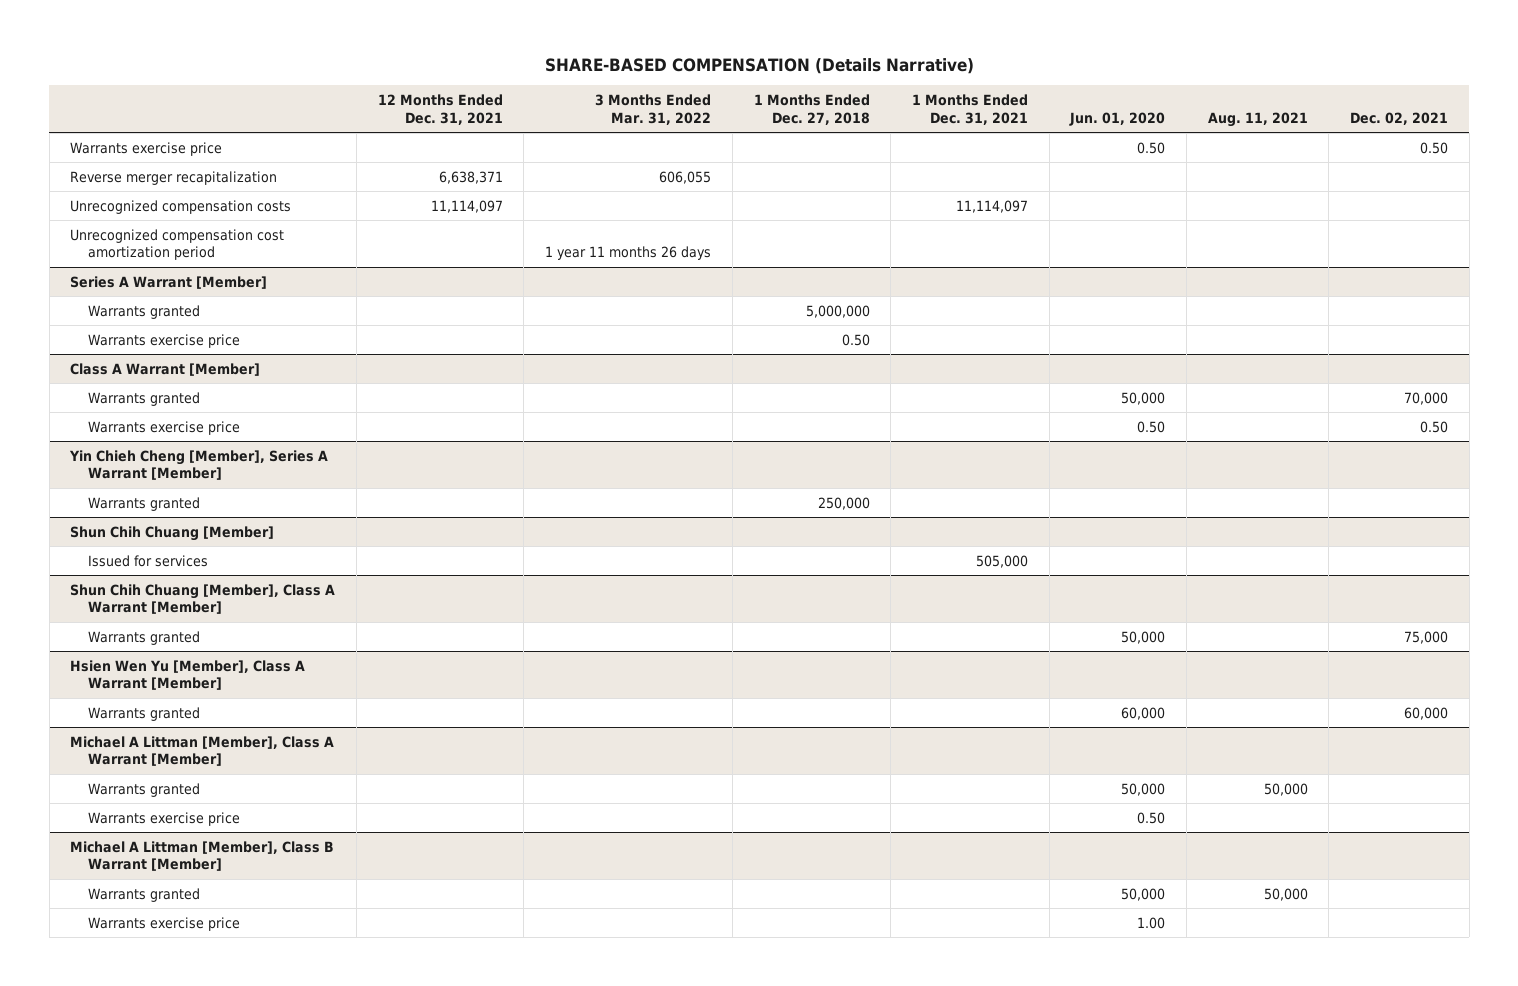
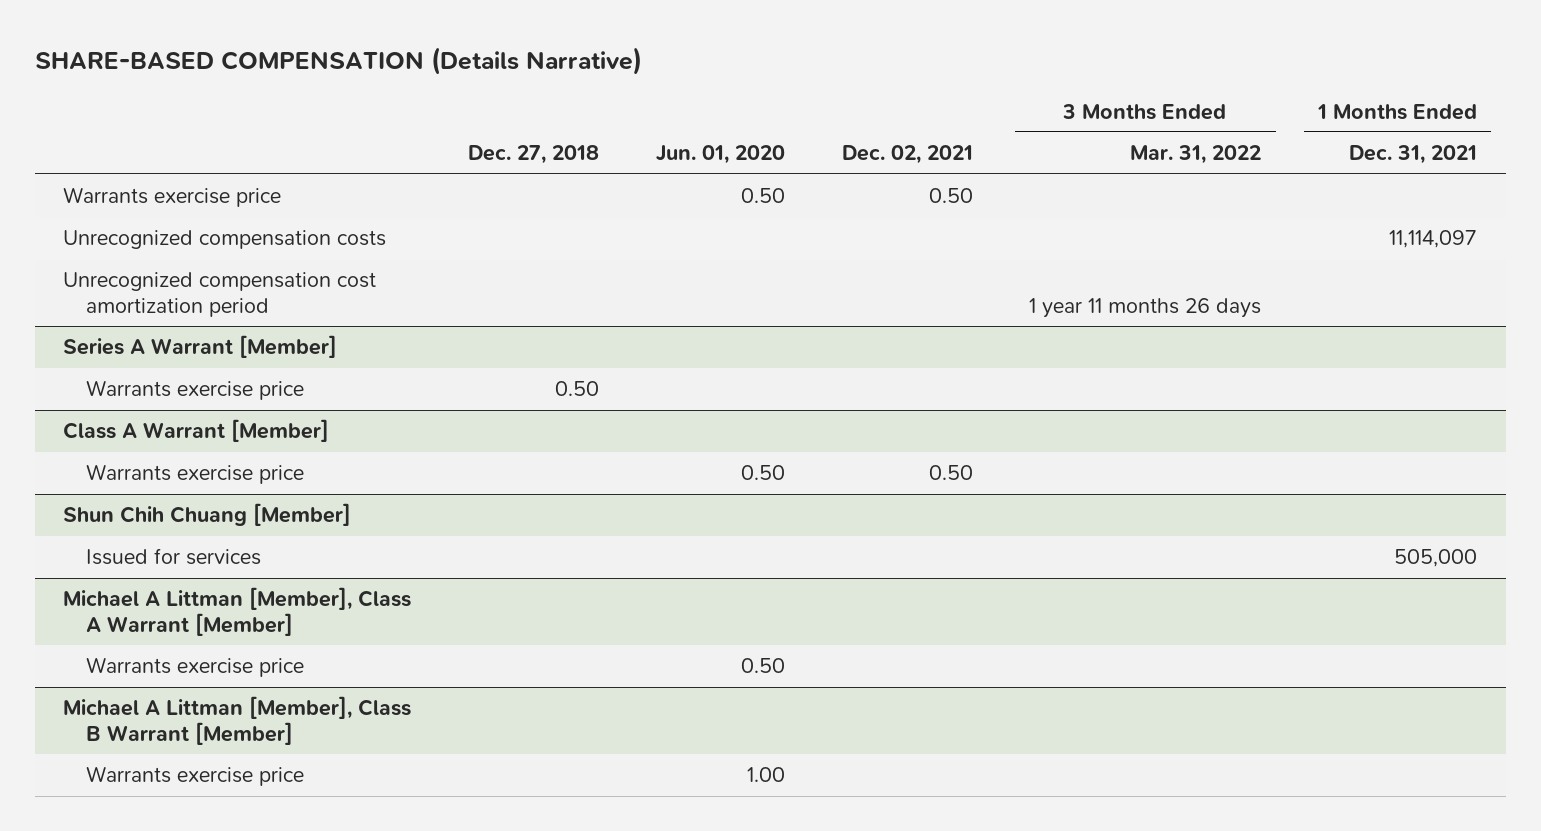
[377,93,503,125] 12 Months Ended Dec. 31, 2021 -> none
[753,93,870,125] 1 Months Ended Dec. 27, 2018 -> none
[1207,111,1308,127] Aug. 11, 2021 -> none
none -> [468,145,600,165] Dec. 27, 2018
[70,170,278,185] Reverse merger recapitalization -> none
[88,304,201,319] Warrants granted -> none
[88,391,201,406] Warrants granted -> none
[69,449,329,481] Yin Chieh Cheng [Member], Series A Warrant [Member] -> none
[88,496,201,511] Warrants granted -> none
[70,583,336,615] Shun Chih Chuang [Member], Class A Warrant [Member] -> none
[88,630,201,645] Warrants granted -> none
[70,659,306,691] Hsien Wen Yu [Member], Class A Warrant [Member] -> none
[88,706,201,721] Warrants granted -> none
[88,782,201,797] Warrants granted -> none
[88,887,201,902] Warrants granted -> none

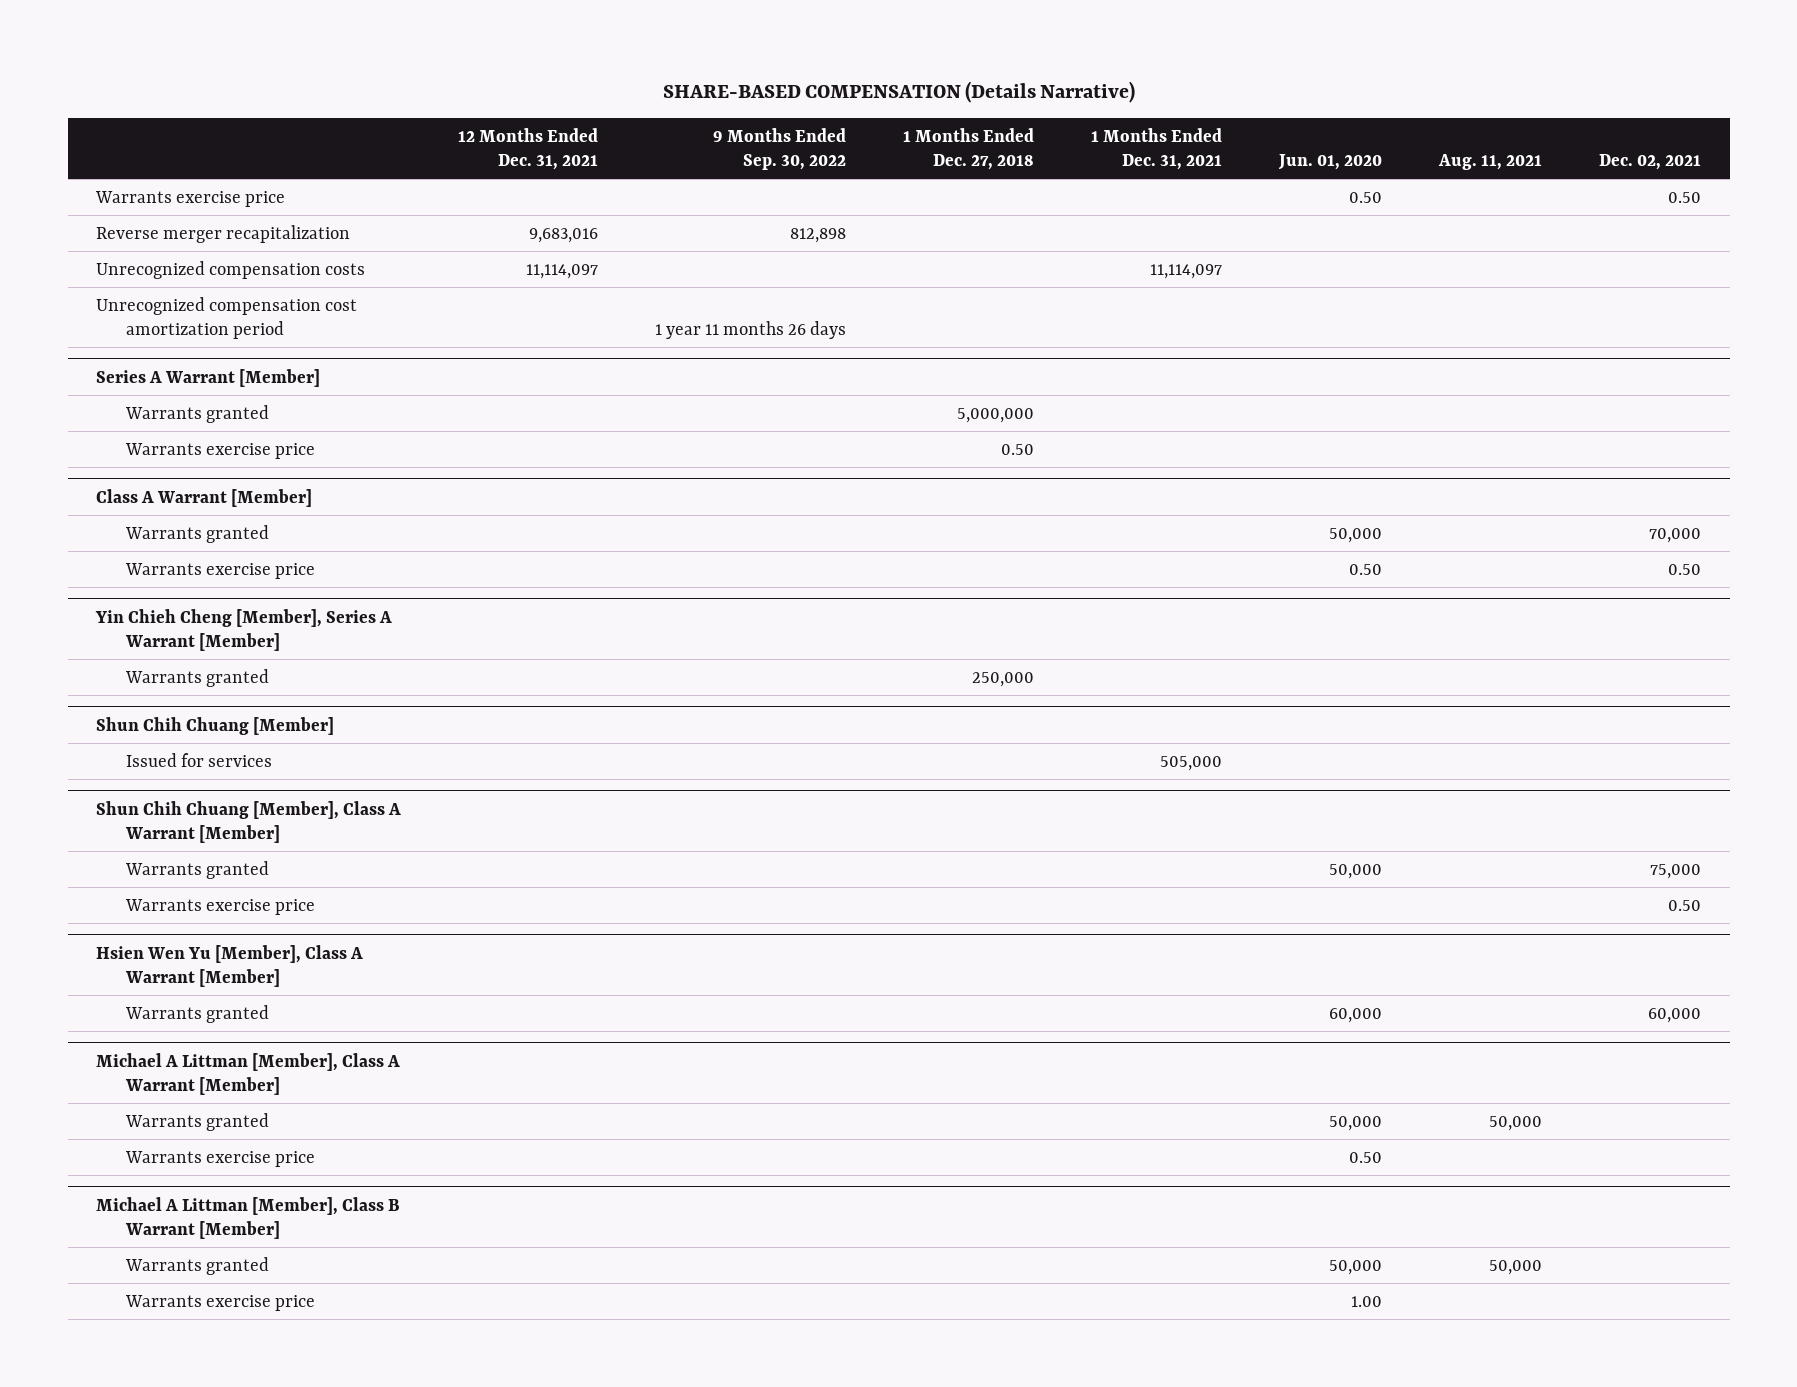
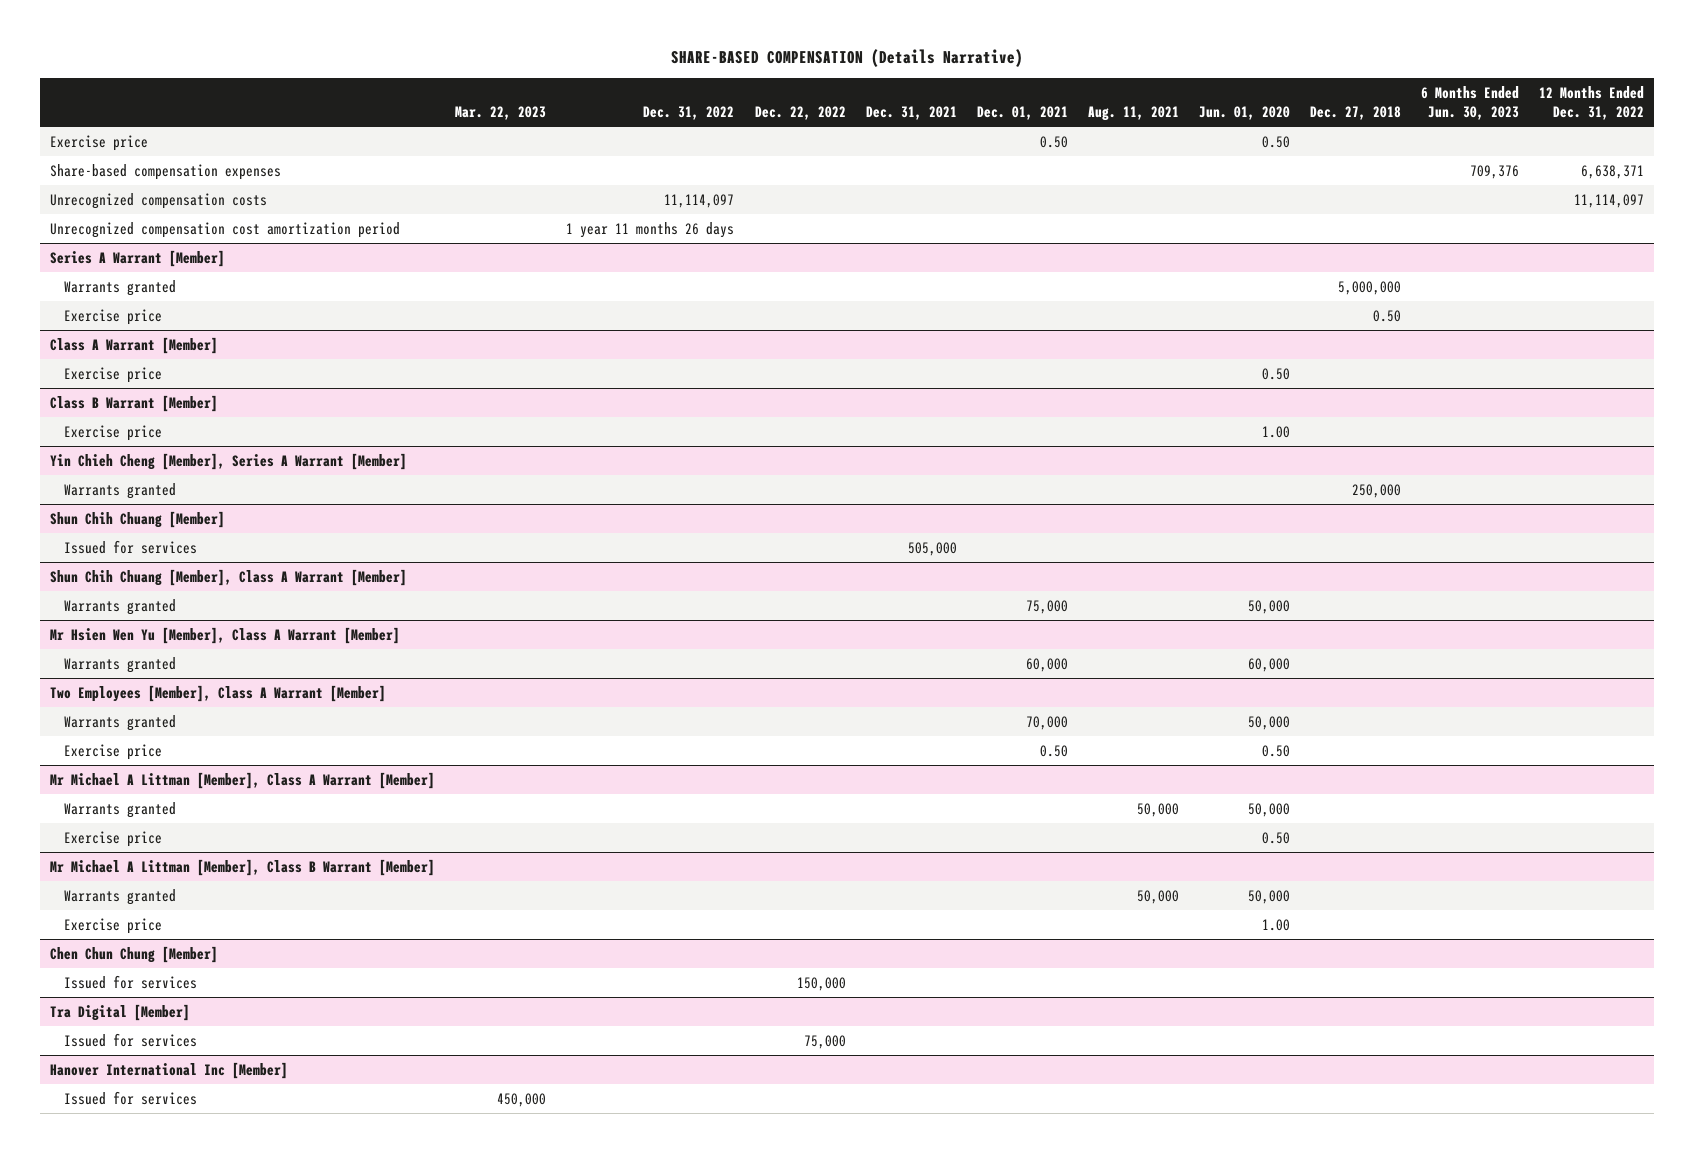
[458,127,599,170] 12 Months Ended Dec. 31, 2021 -> none
[713,127,847,170] 9 Months Ended Sep. 30, 2022 -> none
[903,127,1035,170] 1 Months Ended Dec. 27, 2018 -> none
[1091,127,1223,170] 1 Months Ended Dec. 31, 2021 -> none
[1599,153,1702,170] Dec. 02, 2021 -> none
none -> [455,106,547,121] Mar. 22, 2023
none -> [643,106,735,121] Dec. 31, 2022
none -> [754,106,846,121] Dec. 22, 2022
none -> [865,106,957,121] Dec. 31, 2021
none -> [976,106,1068,121] Dec. 01, 2021
none -> [1310,106,1402,121] Dec. 27, 2018
none -> [1421,86,1520,121] 6 Months Ended Jun. 30, 2023
none -> [1539,86,1645,121] 12 Months Ended Dec. 31, 2022
[96,224,351,243] Reverse merger recapitalization -> none
[95,190,286,207] Warrants exercise price -> [50,134,149,151] Exercise price
none -> [50,163,282,180] Share-based compensation expenses
[124,442,315,459] Warrants exercise price -> [63,308,162,325] Exercise price
[124,524,269,543] Warrants granted -> none
[124,562,315,579] Warrants exercise price -> [63,366,162,383] Exercise price
none -> [50,394,219,412] Class B Warrant [Member]
none -> [63,424,162,441] Exercise price
[124,898,315,915] Warrants exercise price -> none
[96,944,364,987] Hsien Wen Yu [Member], Class A Warrant [Member] -> [50,626,401,644] Mr Hsien Wen Yu [Member], Class A Warrant [Member]
none -> [50,684,387,702] Two Employees [Member], Class A Warrant [Member]
none -> [63,714,176,731] Warrants granted
none -> [63,743,162,760] Exercise price
[96,1052,401,1095] Michael A Littman [Member], Class A Warrant [Member] -> [50,771,436,789] Mr Michael A Littman [Member], Class A Warrant [Member]
[124,1150,315,1167] Warrants exercise price -> [63,830,162,847] Exercise price
[96,1196,401,1239] Michael A Littman [Member], Class B Warrant [Member] -> [50,858,436,876] Mr Michael A Littman [Member], Class B Warrant [Member]
[124,1294,315,1311] Warrants exercise price -> [63,917,162,934] Exercise price
none -> [50,945,219,963] Chen Chun Chung [Member]
none -> [63,974,197,989] Issued for services
none -> [50,1003,191,1021] Tra Digital [Member]
none -> [63,1032,197,1047] Issued for services
none -> [50,1061,289,1079] Hanover International Inc [Member]
none -> [63,1090,197,1105] Issued for services

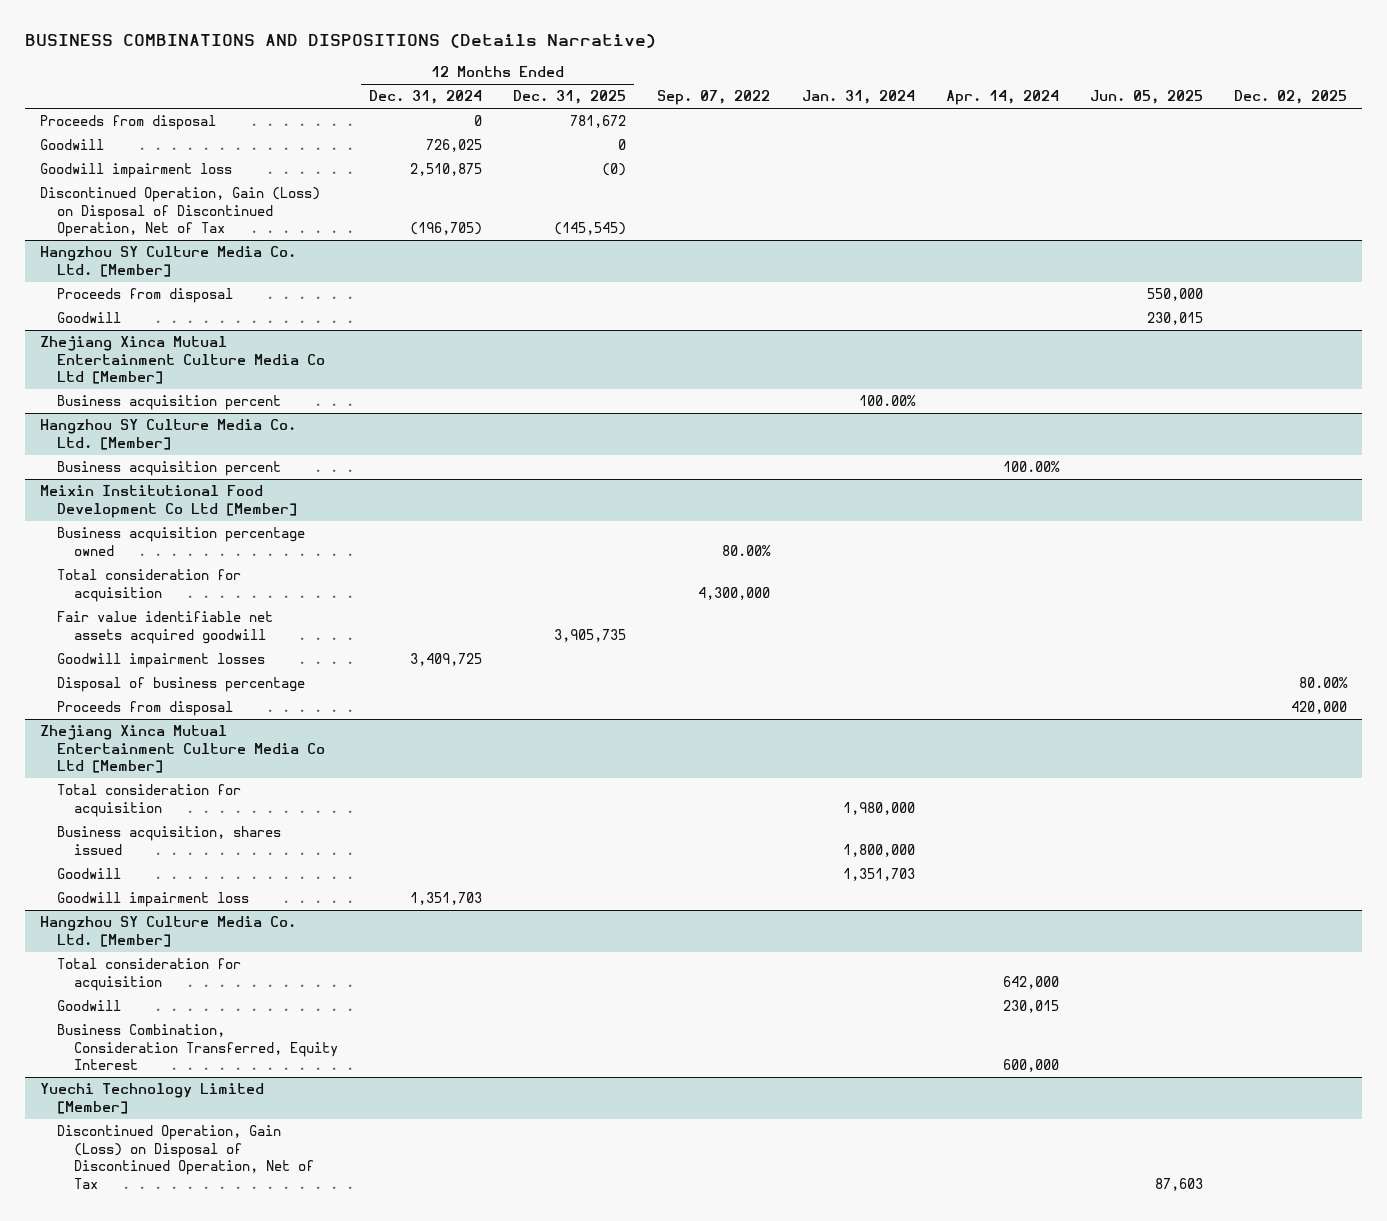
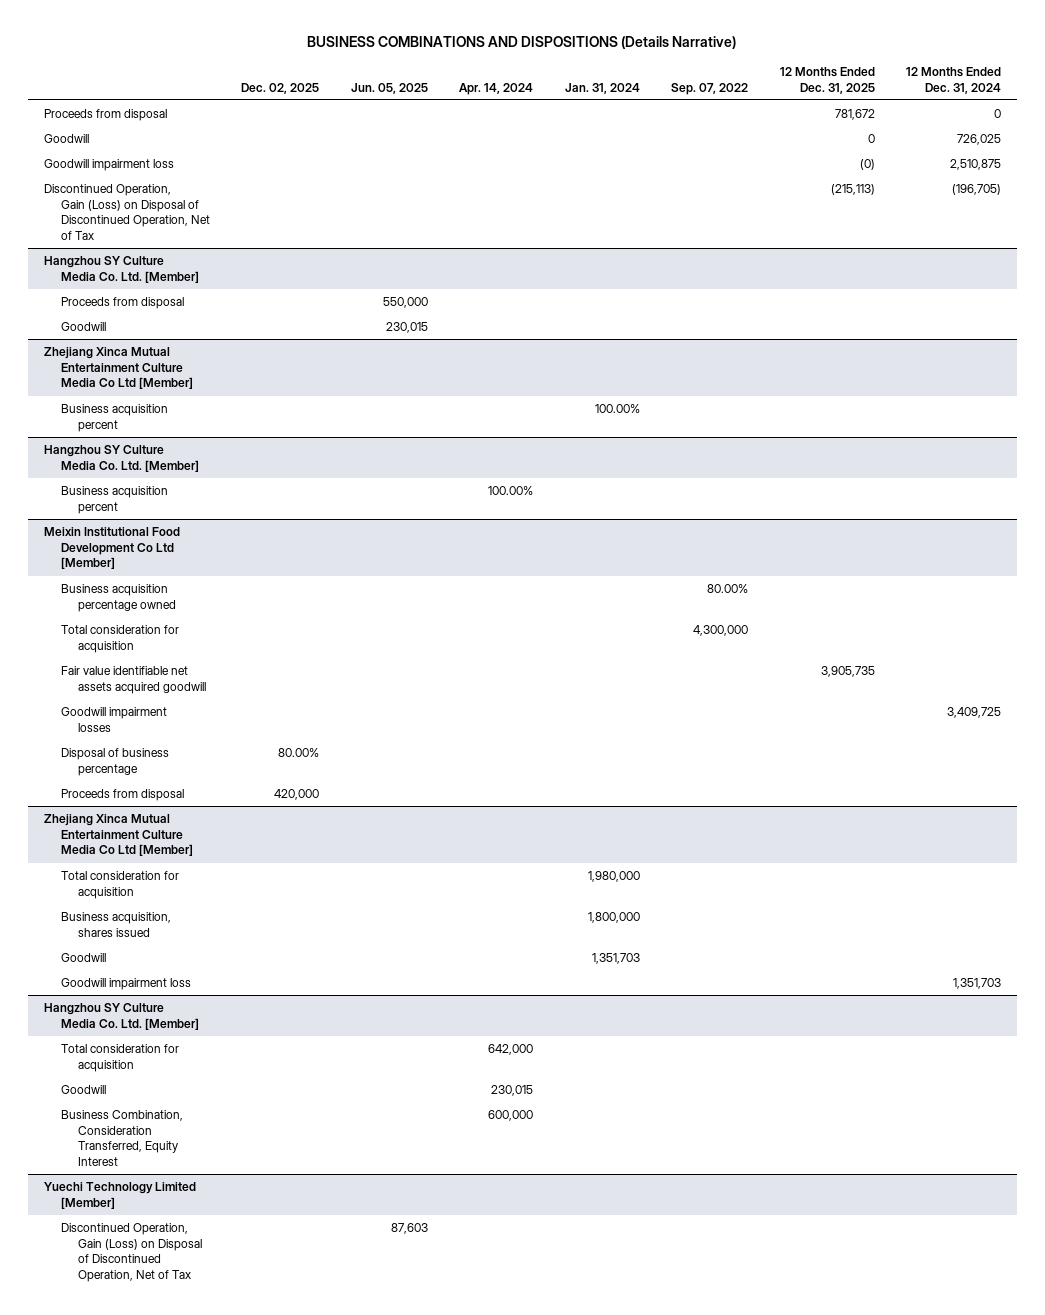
[554,222,627,236] (145,545) -> [830,184,875,196] (215,113)

